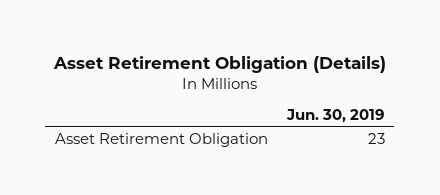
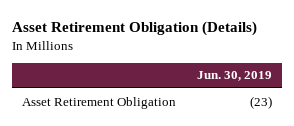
[367,132,385,144] 23 -> [249,95,272,109] (23)

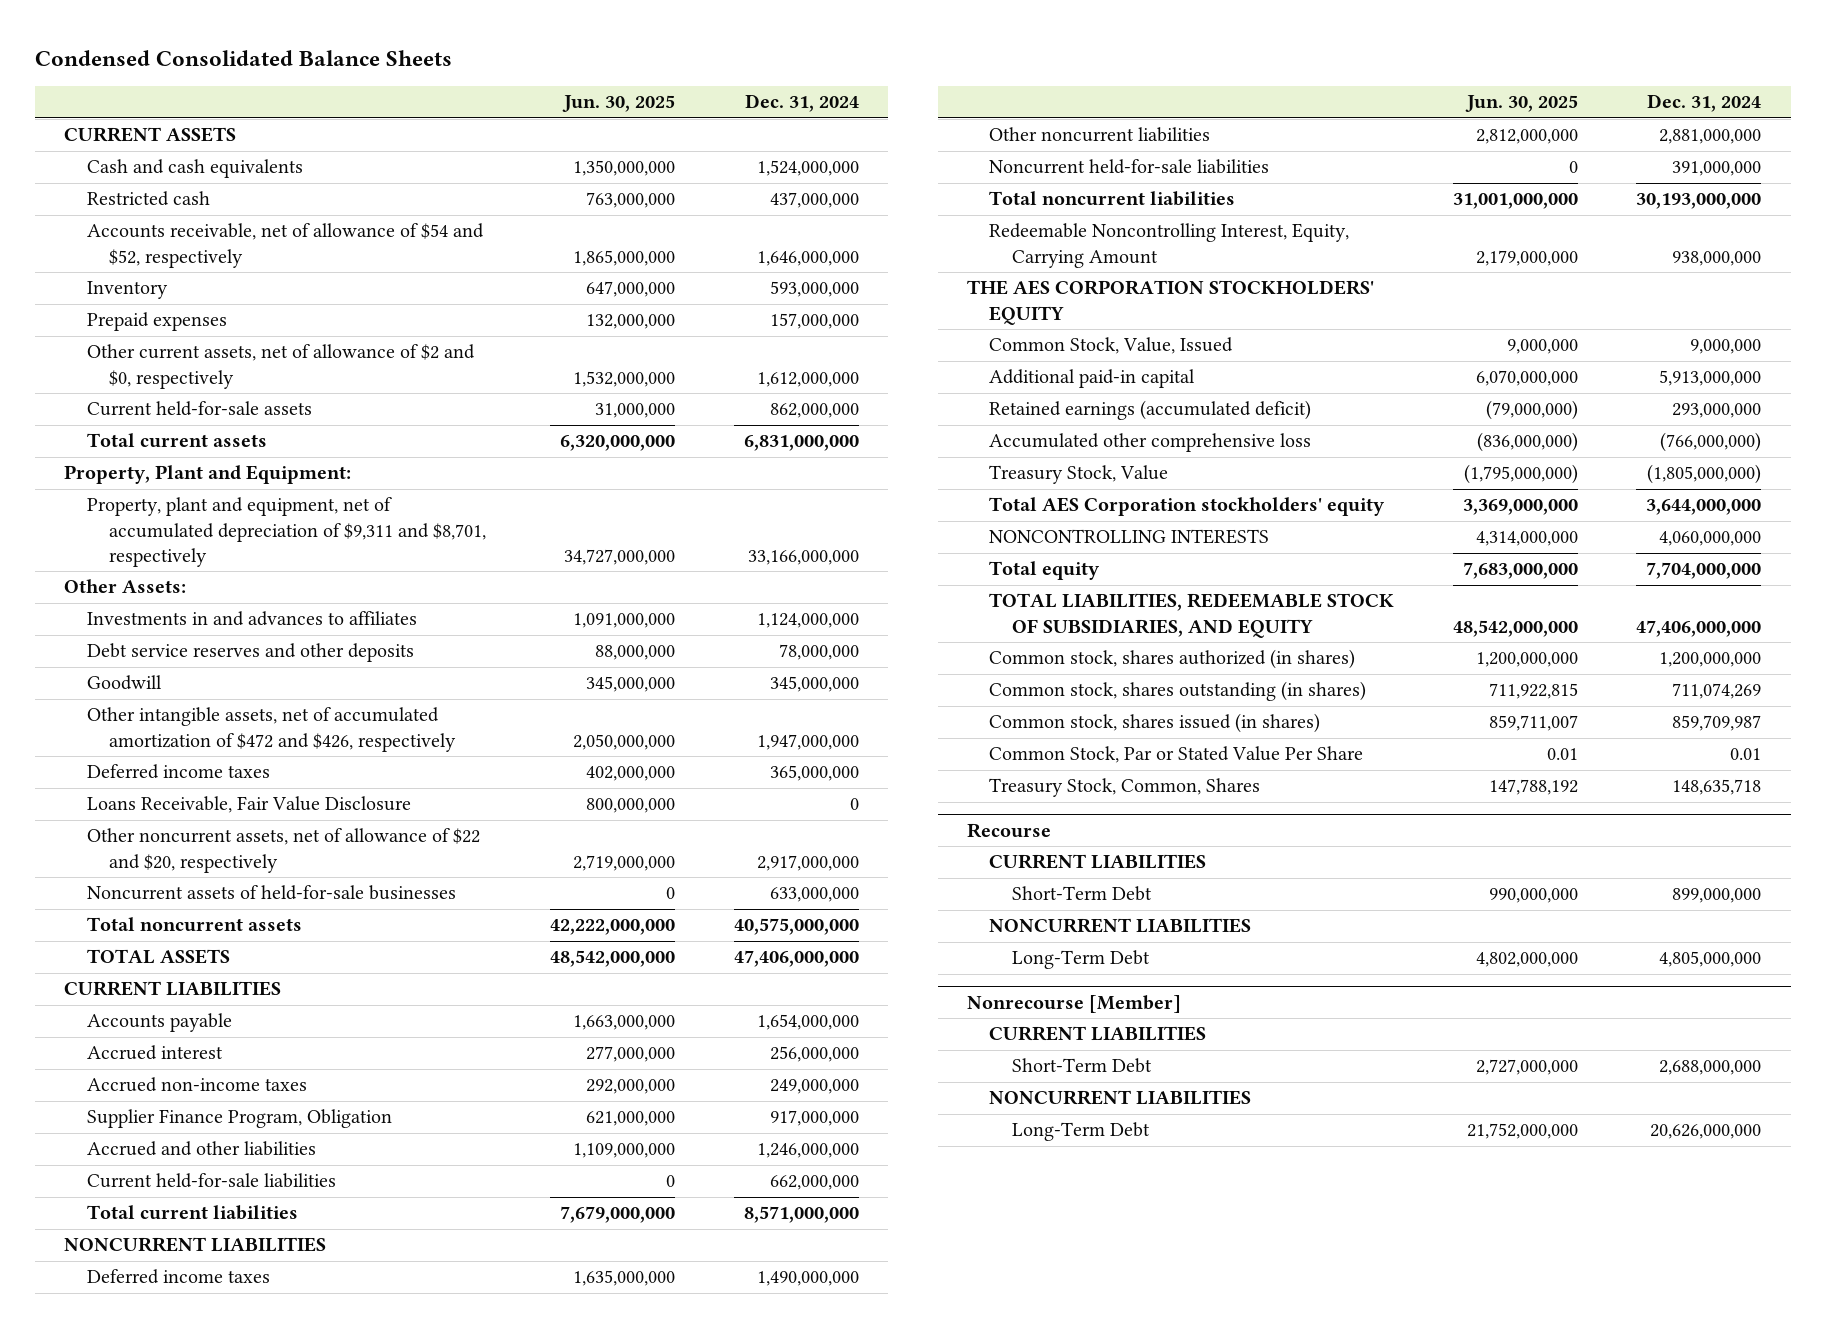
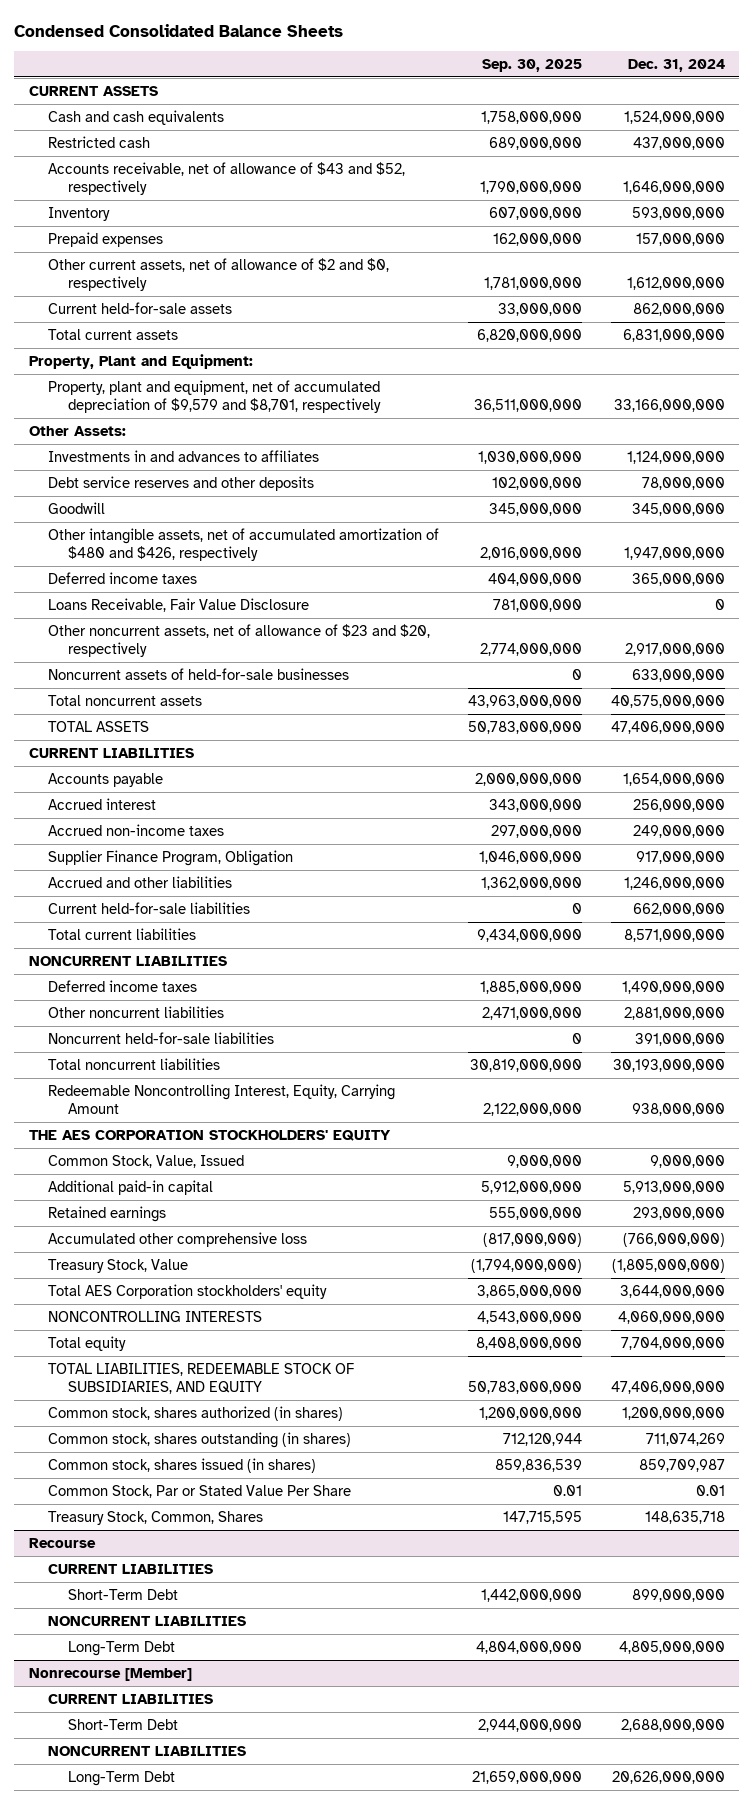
[562,95,676,113] Jun. 30, 2025 -> none
none -> [482,58,583,72] Sep. 30, 2025
[86,223,484,268] Accounts receivable, net of allowance of $54 and $52, respectively -> [48,161,406,196] Accounts receivable, net of allowance of $43 and $52, respectively
[86,497,487,567] Property, plant and equipment, net of accumulated depreciation of $9,311 and $8,701, respectively -> [48,379,382,414] Property, plant and equipment, net of accumulated depreciation of $9,579 and $8,701, respectively
[86,707,457,752] Other intangible assets, net of accumulated amortization of $472 and $426, respectively -> [48,527,440,562] Other intangible assets, net of accumulated amortization of $480 and $426, respectively
[86,828,480,873] Other noncurrent assets, net of allowance of $22 and $20, respectively -> [48,623,431,658] Other noncurrent assets, net of allowance of $23 and $20, respectively
[989,400,1312,421] Retained earnings (accumulated deficit) -> [48,1205,167,1222] Retained earnings

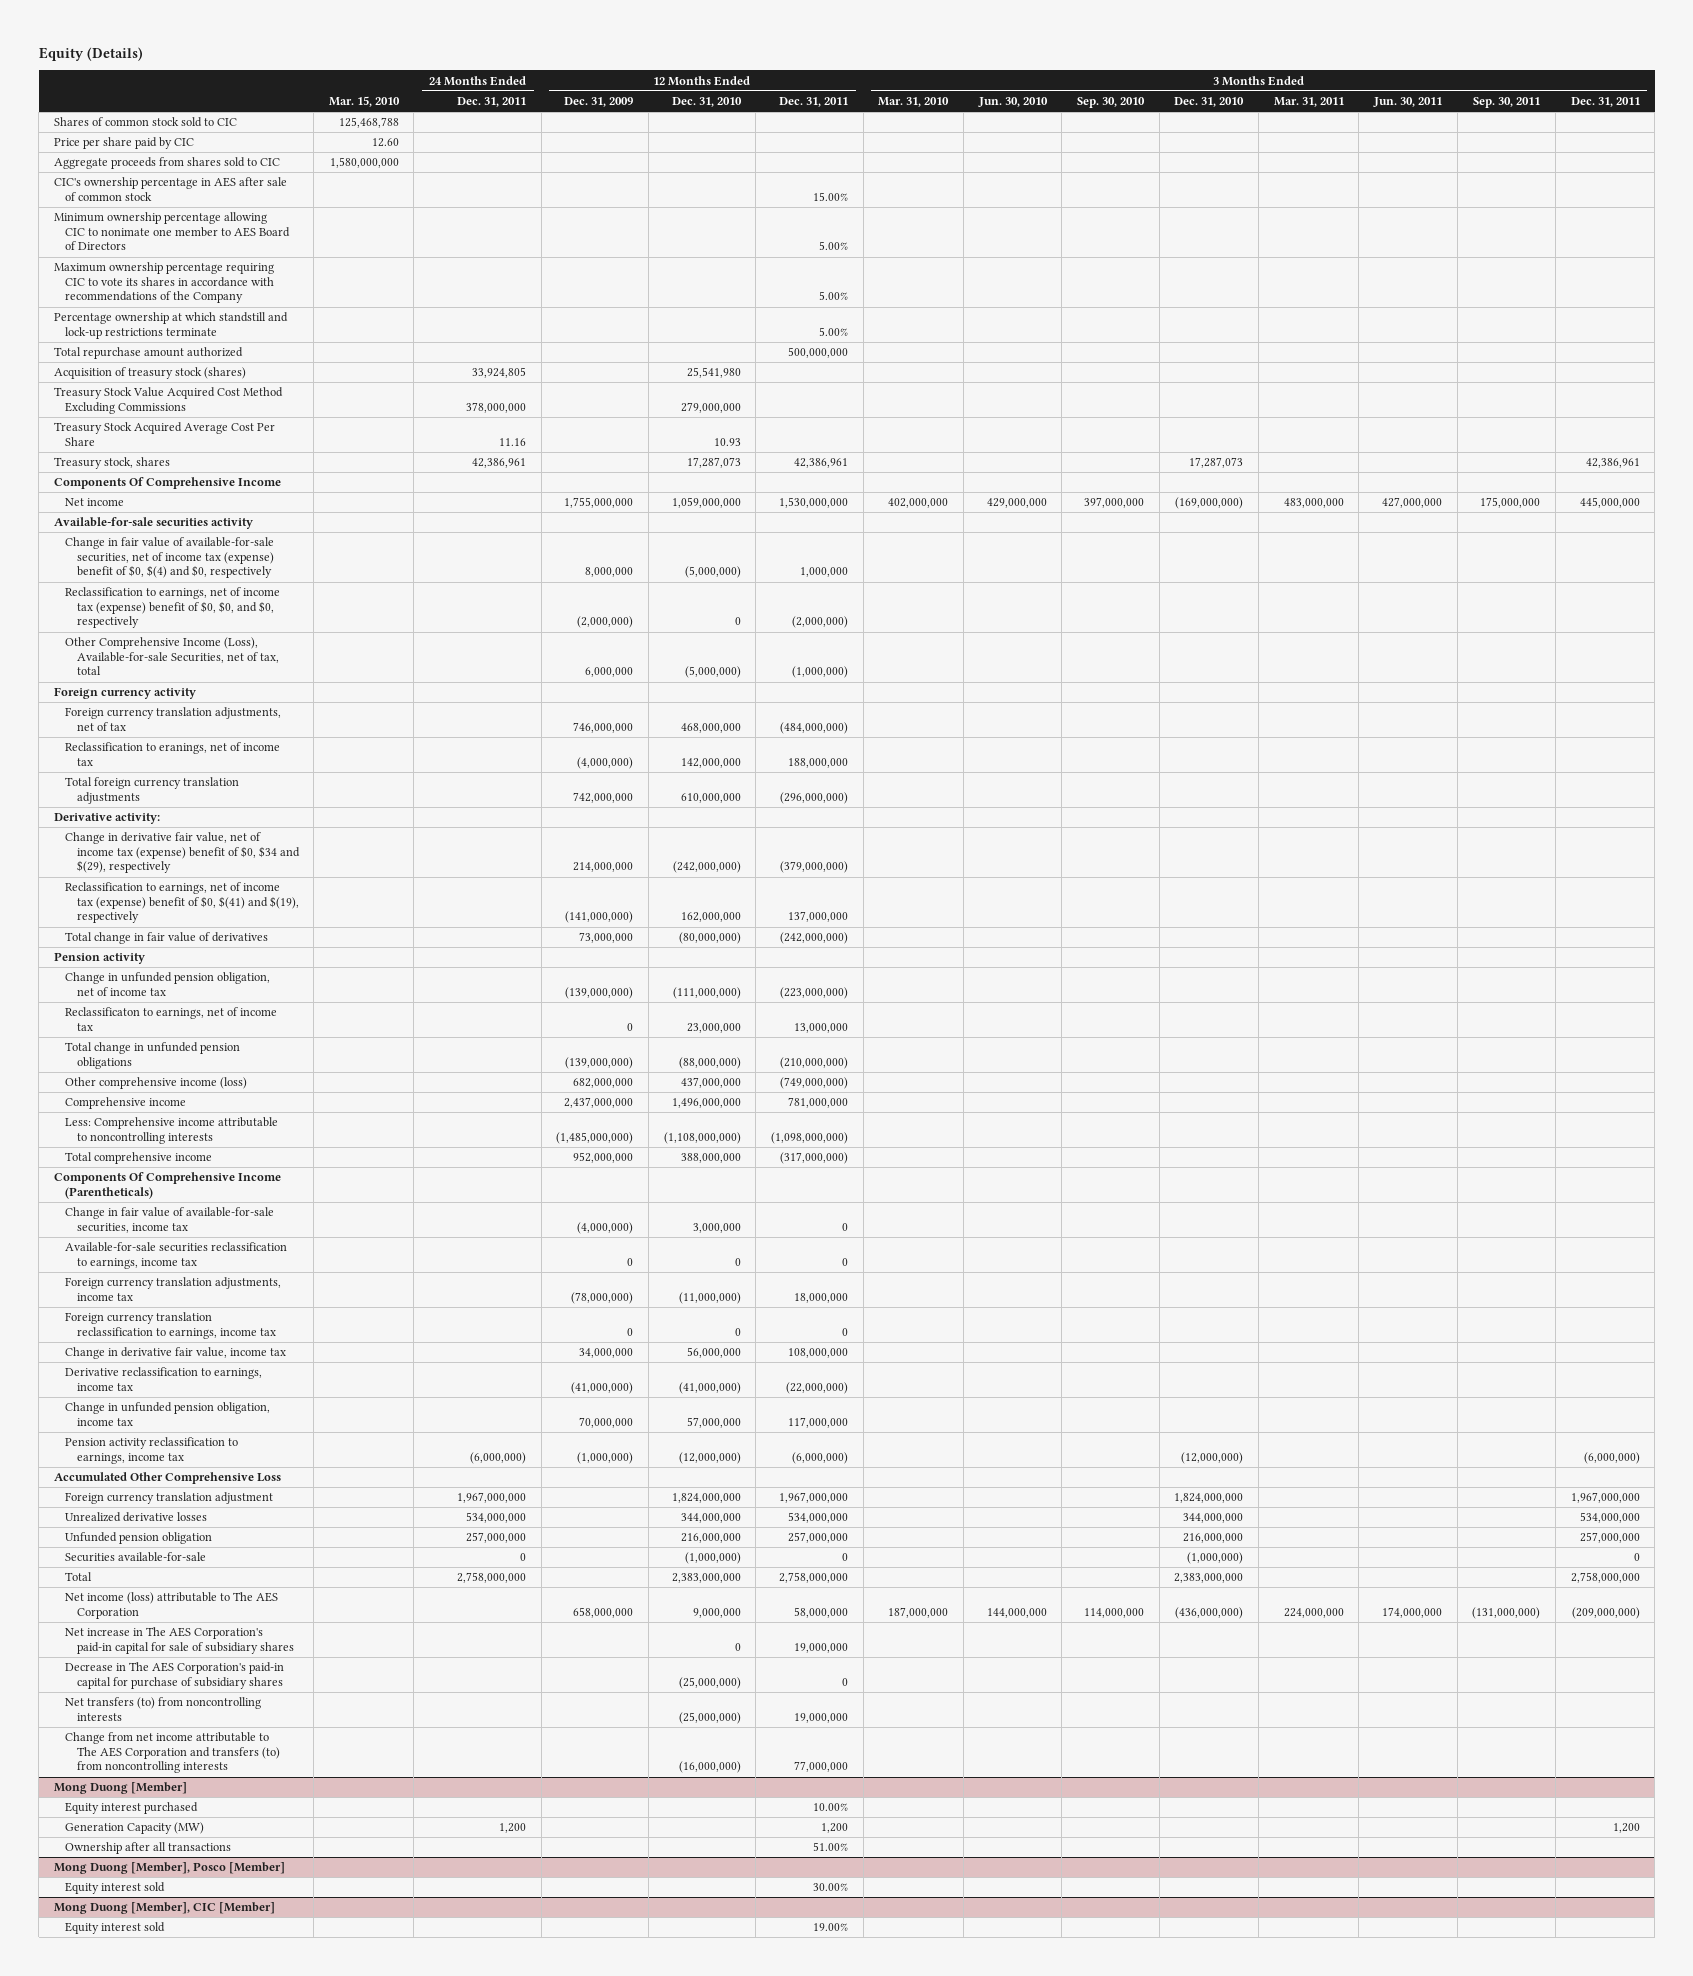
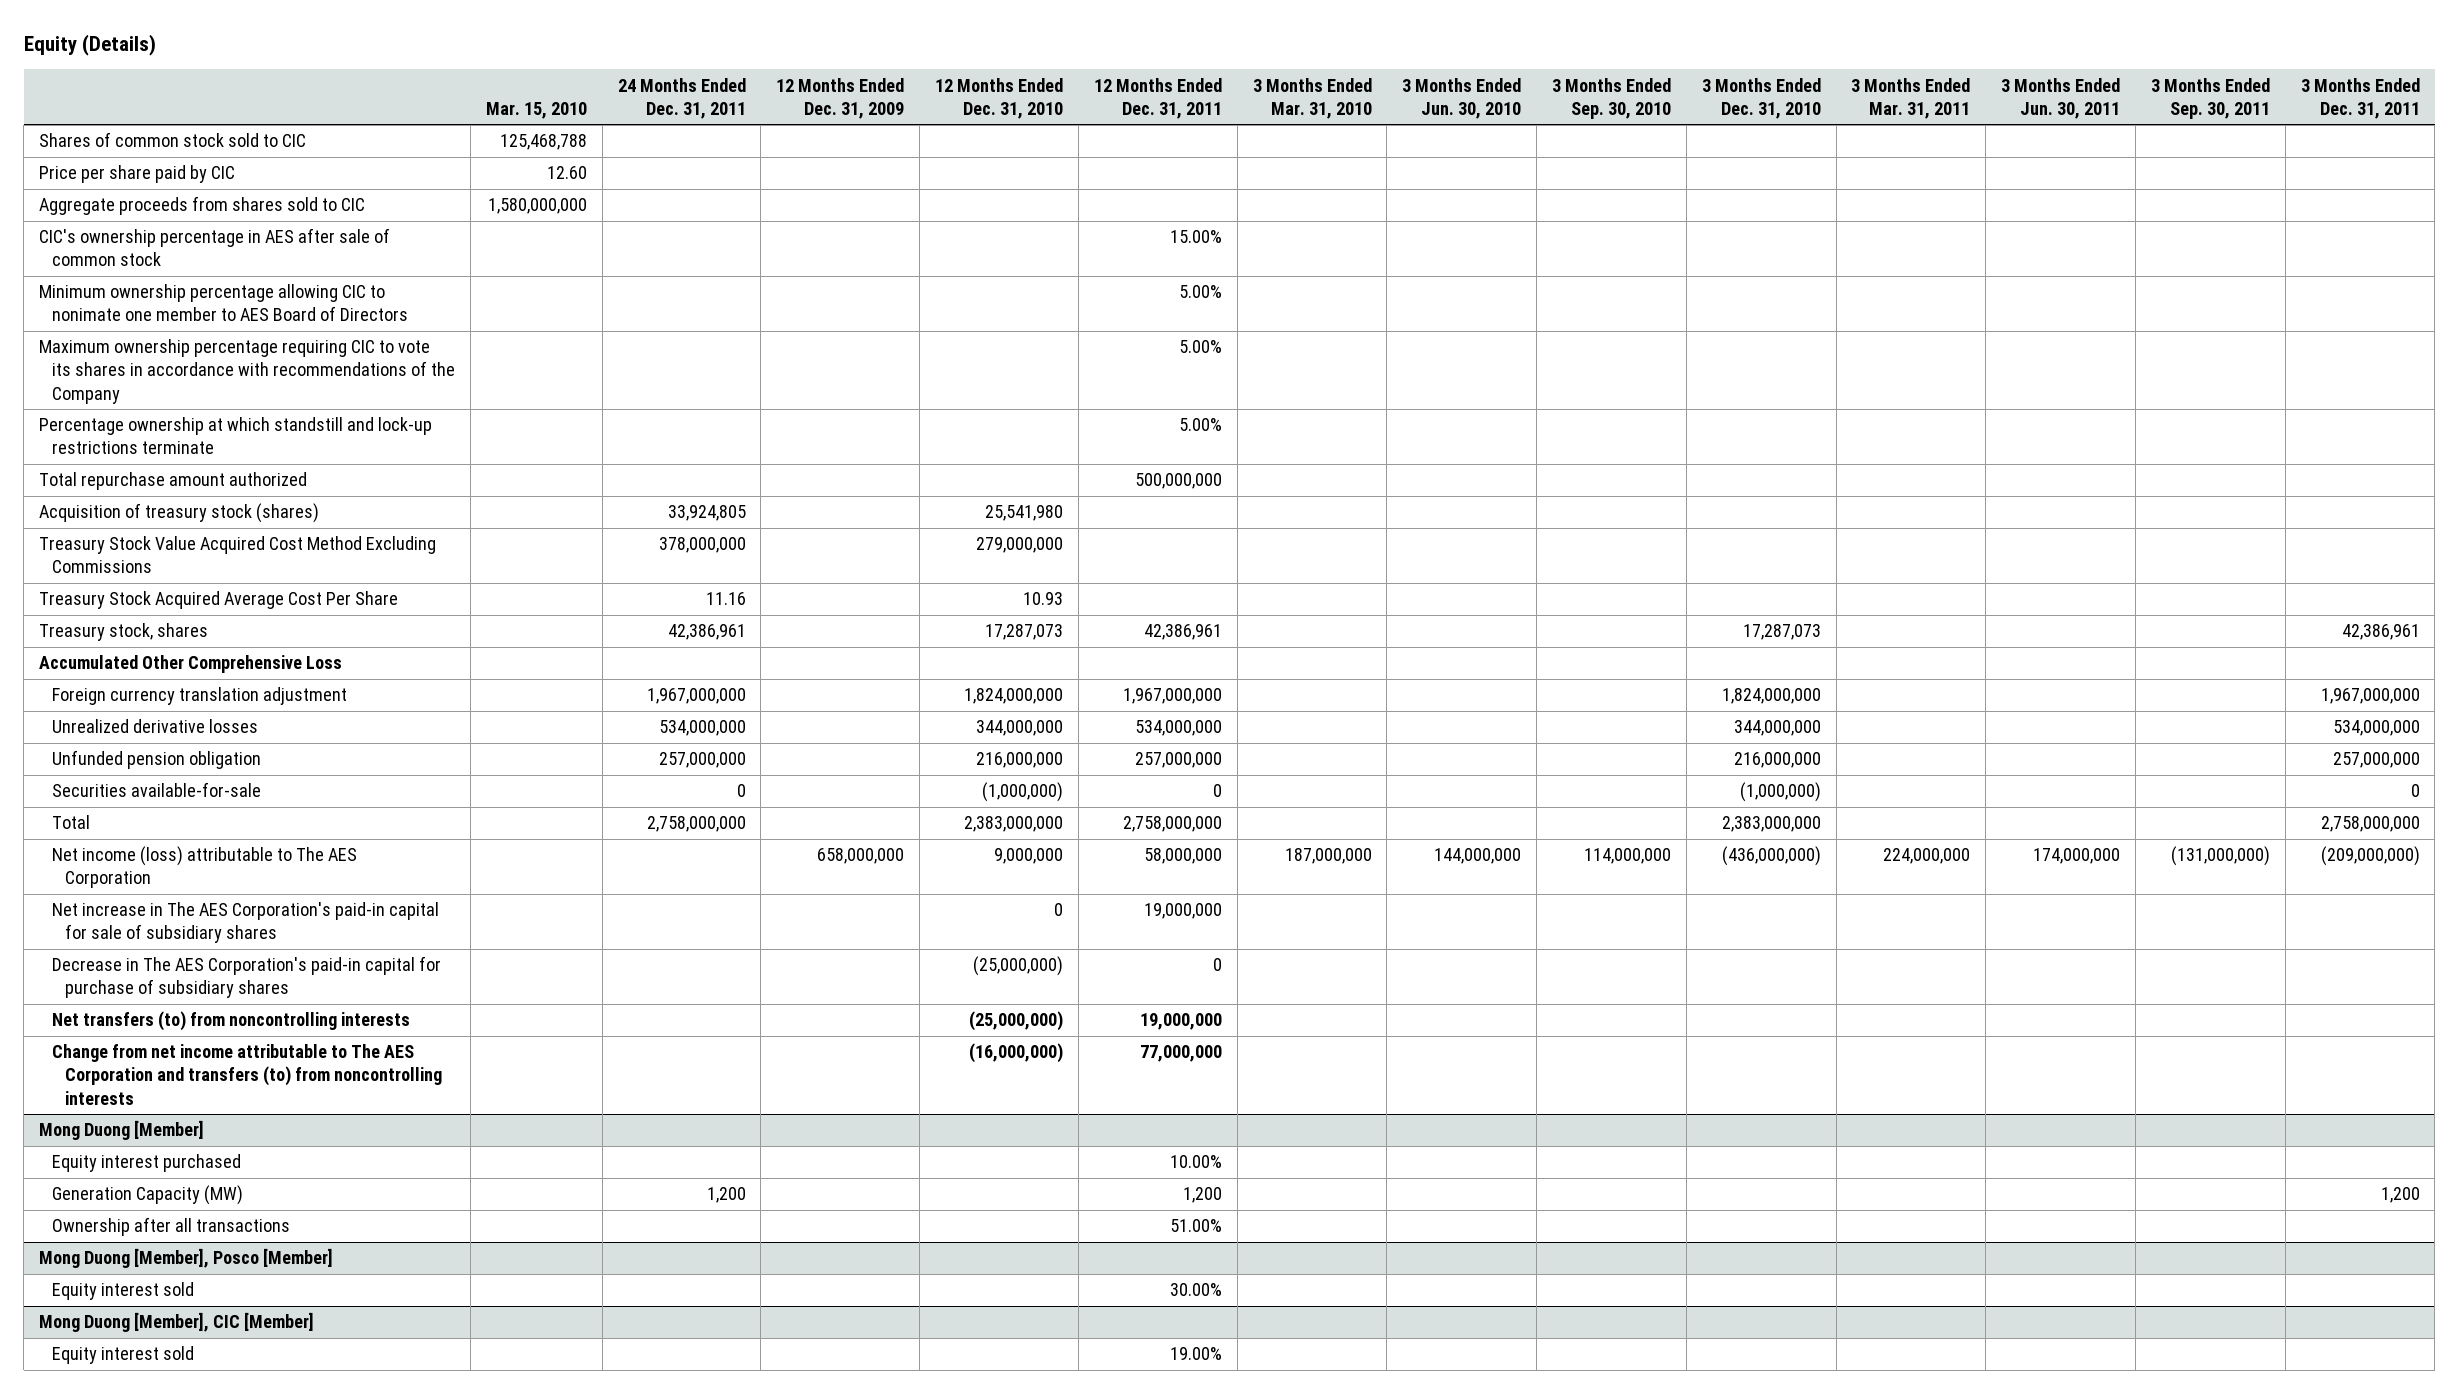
[53,477,281,490] Components Of Comprehensive Income -> none
[65,498,125,507] Net income -> none
[53,517,253,530] Available-for-sale securities activity -> none
[65,537,275,579] Change in fair value of available-for-sale securities, net of income tax (expense) benefit of $0, $(4) and $0, respectively -> none
[65,587,281,629] Reclassification to earnings, net of income tax (expense) benefit of $0, $0, and $0, respectively -> none
[65,637,279,676] Other Comprehensive Income (Loss), Available-for-sale Securities, net of tax, total -> none
[53,687,196,700] Foreign currency activity -> none
[65,707,282,731] Foreign currency translation adjustments, net of tax -> none
[65,742,281,766] Reclassification to eranings, net of income tax -> none
[65,777,240,804] Total foreign currency translation adjustments -> none
[53,813,160,825] Derivative activity: -> none
[65,832,300,874] Change in derivative fair value, net of income tax (expense) benefit of $0, $34 and $(29), respectively -> none
[65,882,299,924] Reclassification to earnings, net of income tax (expense) benefit of $0, $(41) and $(19), respectively -> none
[65,932,269,945] Total change in fair value of derivatives -> none
[53,952,145,965] Pension activity -> none
[65,972,271,996] Change in unfunded pension obligation, net of income tax -> none
[65,1007,278,1031] Reclassificaton to earnings, net of income tax -> none
[65,1042,241,1069] Total change in unfunded pension obligations -> none
[65,1077,248,1090] Other comprehensive income (loss) -> none
[65,1097,187,1110] Comprehensive income -> none
[65,1117,279,1144] Less: Comprehensive income attributable to noncontrolling interests -> none
[65,1152,213,1165] Total comprehensive income -> none
[53,1172,281,1199] Components Of Comprehensive Income (Parentheticals) -> none
[65,1207,275,1233] Change in fair value of available-for-sale securities, income tax -> none
[65,1242,288,1269] Available-for-sale securities reclassification to earnings, income tax -> none
[65,1277,282,1301] Foreign currency translation adjustments, income tax -> none
[65,1312,276,1339] Foreign currency translation reclassification to earnings, income tax -> none
[65,1347,287,1360] Change in derivative fair value, income tax -> none
[65,1367,263,1391] Derivative reclassification to earnings, income tax -> none
[65,1402,271,1426] Change in unfunded pension obligation, income tax -> none
[65,1437,239,1464] Pension activity reclassification to earnings, income tax -> none

